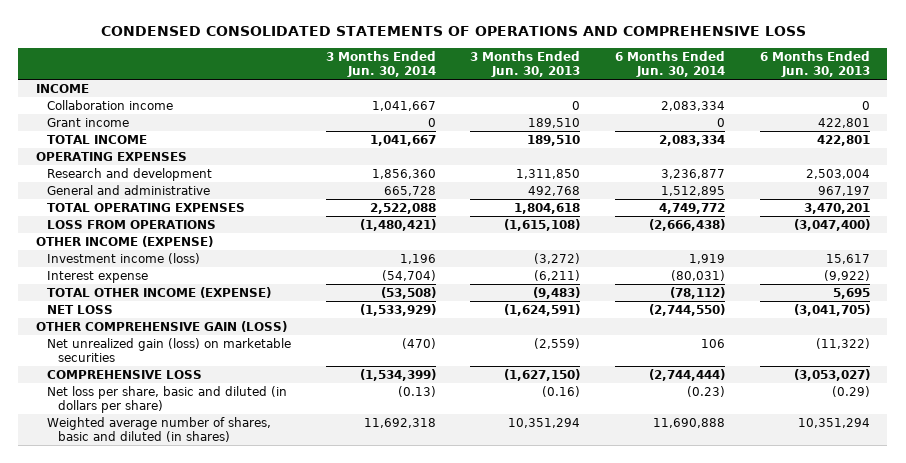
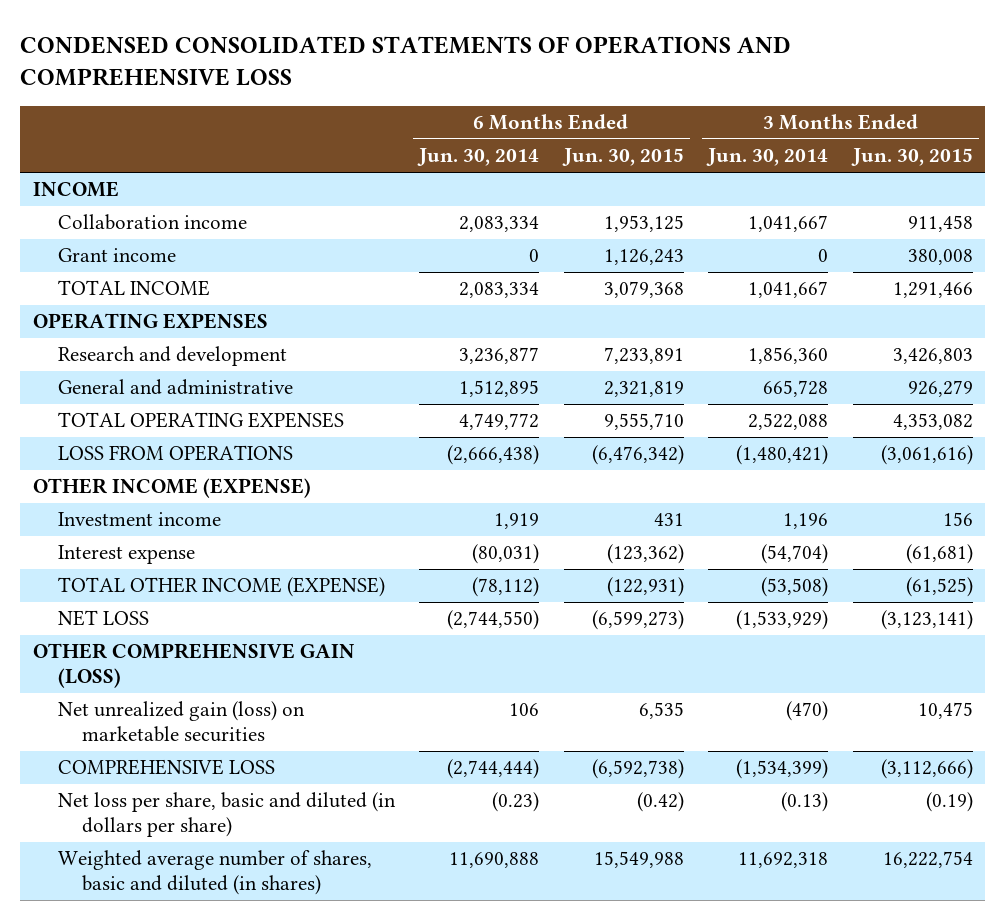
[470,51,581,77] 3 Months Ended Jun. 30, 2013 -> none
[760,51,871,77] 6 Months Ended Jun. 30, 2013 -> none
none -> [561,148,684,167] Jun. 30, 2015
none -> [851,148,974,167] Jun. 30, 2015
[46,252,200,264] Investment income (loss) -> [57,512,221,527] Investment income

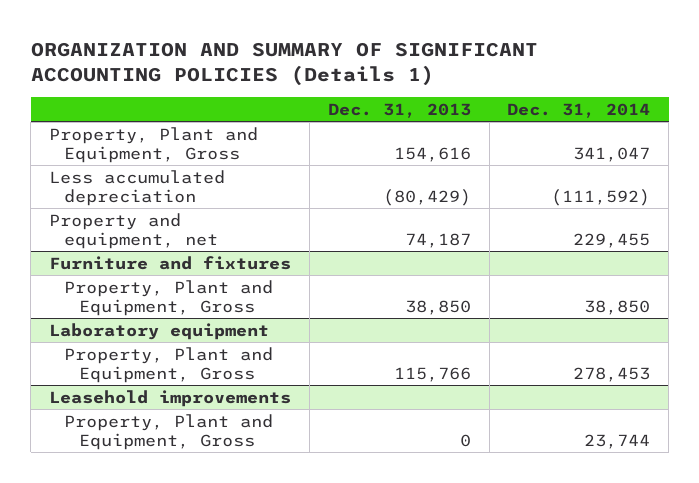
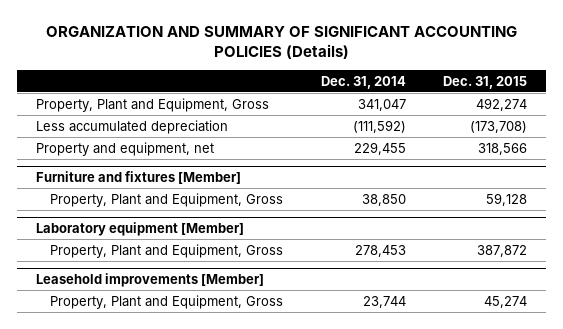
[30,41,538,86] ORGANIZATION AND SUMMARY OF SIGNIFICANT ACCOUNTING POLICIES (Details 1) -> [45,26,517,60] ORGANIZATION AND SUMMARY OF SIGNIFICANT ACCOUNTING POLICIES (Details)
[327,102,471,118] Dec. 31, 2013 -> none
none -> [443,75,528,89] Dec. 31, 2015
[49,255,292,270] Furniture and fixtures -> [35,171,241,185] Furniture and fixtures [Member]
[49,322,270,340] Laboratory equipment -> [35,222,244,237] Laboratory equipment [Member]
[49,389,292,407] Leasehold improvements -> [35,273,264,288] Leasehold improvements [Member]

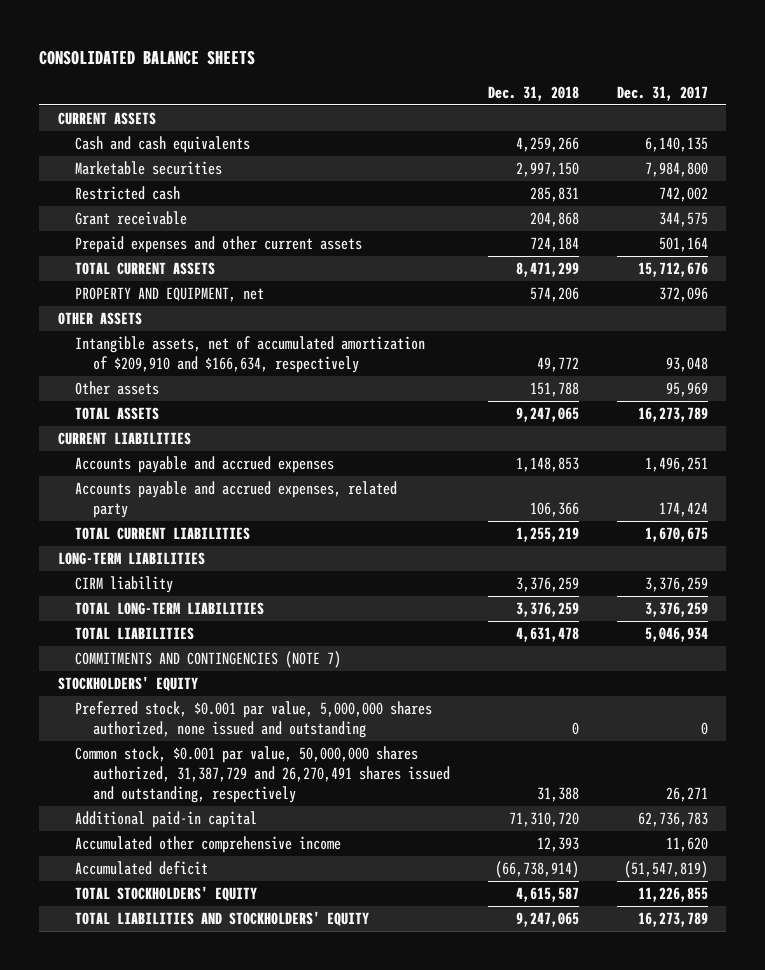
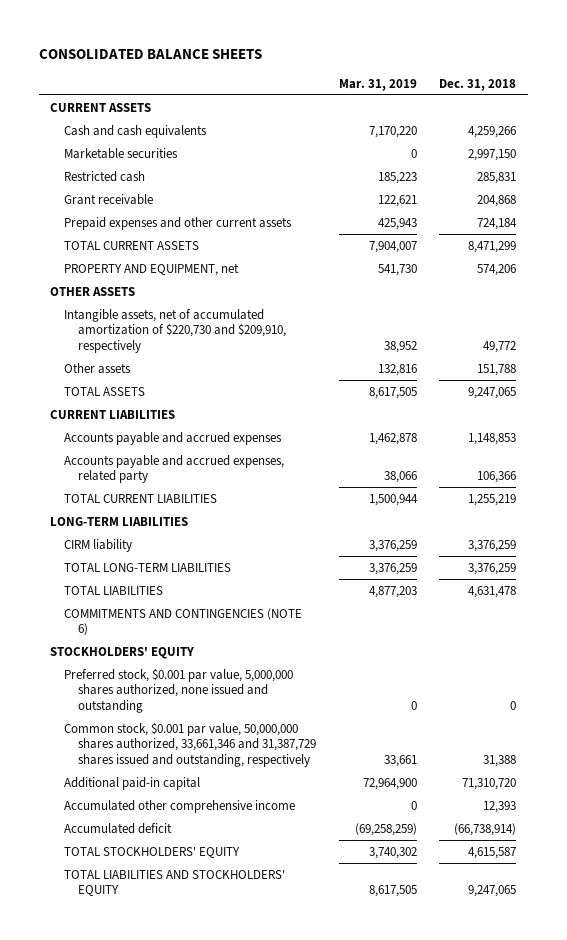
[616,85,708,101] Dec. 31, 2017 -> none
none -> [338,78,417,91] Mar. 31, 2019
[75,336,426,374] Intangible assets, net of accumulated amortization of $209,910 and $166,634, respectively -> [64,308,286,353] Intangible assets, net of accumulated amortization of $220,730 and $209,910, respectively
[75,651,342,669] COMMITMENTS AND CONTINGENCIES (NOTE 7) -> [64,607,303,636] COMMITMENTS AND CONTINGENCIES (NOTE 6)
[75,746,451,804] Common stock, $0.001 par value, 50,000,000 shares authorized, 31,387,729 and 26,270,491 shares issued and outstanding, respectively -> [64,721,316,767] Common stock, $0.001 par value, 50,000,000 shares authorized, 33,661,346 and 31,387,729 shares issued and outstanding, respectively

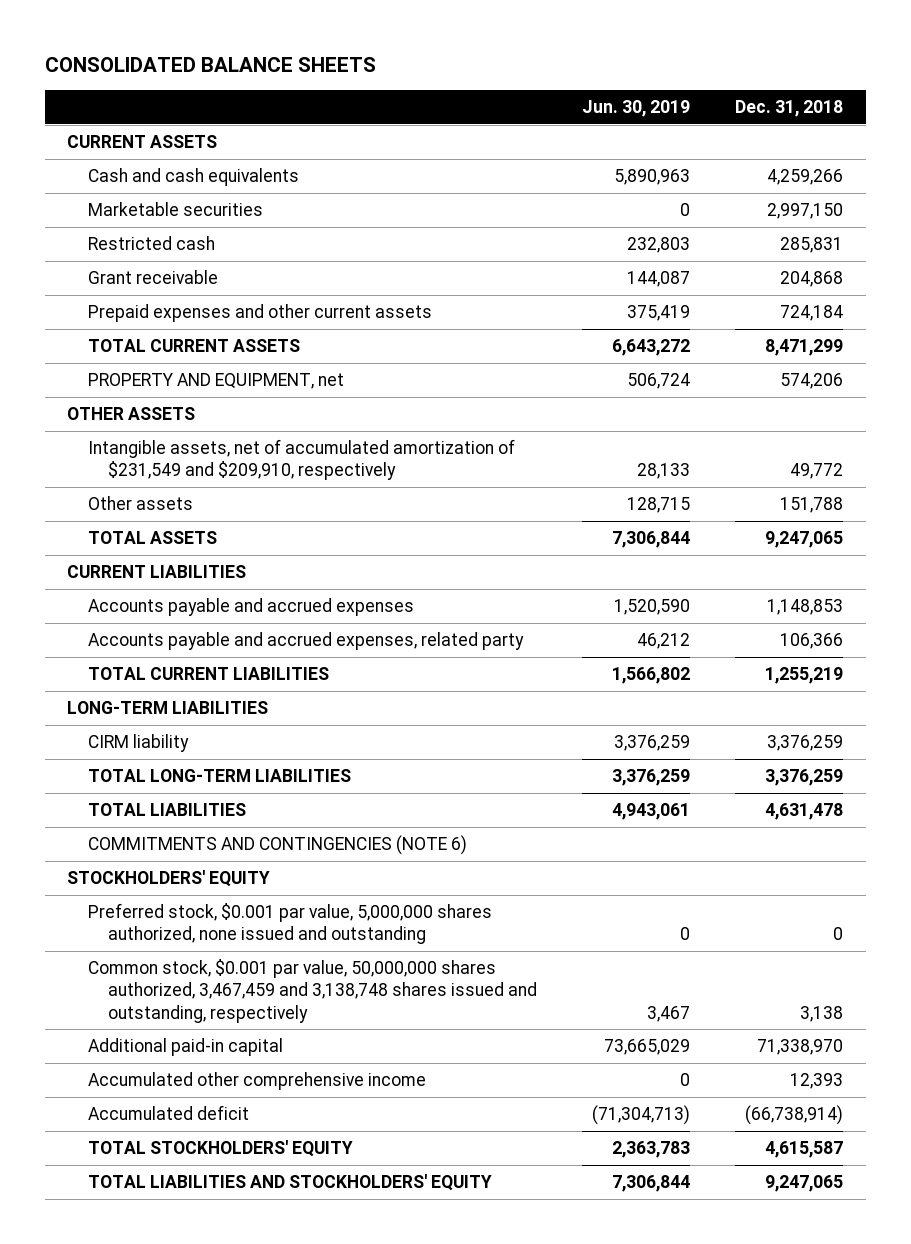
[338,78,417,91] Mar. 31, 2019 -> none
none -> [582,100,691,118] Jun. 30, 2019
[64,308,286,353] Intangible assets, net of accumulated amortization of $220,730 and $209,910, respectively -> [87,439,515,481] Intangible assets, net of accumulated amortization of $231,549 and $209,910, respectively
[64,721,316,767] Common stock, $0.001 par value, 50,000,000 shares authorized, 33,661,346 and 31,387,729 shares issued and outstanding, respectively -> [87,959,537,1023] Common stock, $0.001 par value, 50,000,000 shares authorized, 3,467,459 and 3,138,748 shares issued and outstanding, respectively
[483,754,517,767] 31,388 -> [800,1005,844,1022] 3,138
[462,777,517,790] 71,310,720 -> [757,1039,844,1056] 71,338,970

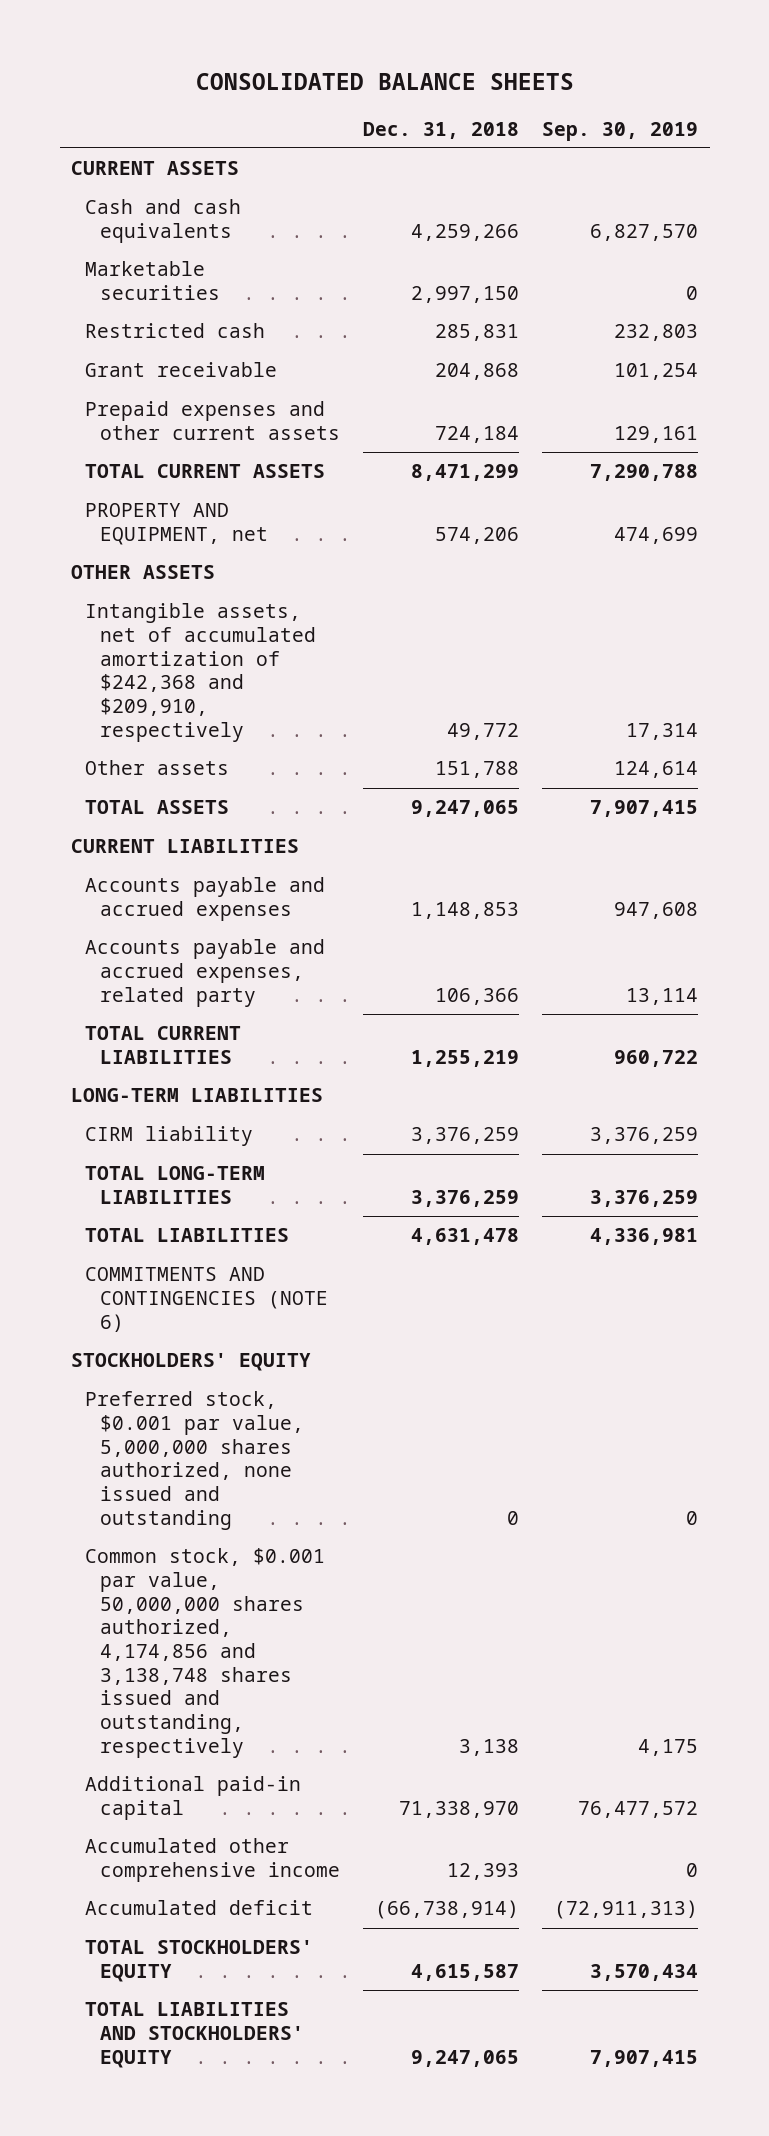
[582,100,691,118] Jun. 30, 2019 -> none
none -> [542,121,699,141] Sep. 30, 2019
[87,439,515,481] Intangible assets, net of accumulated amortization of $231,549 and $209,910, respectively -> [85,603,316,742] Intangible assets, net of accumulated amortization of $242,368 and $209,910, respectively
[87,959,537,1023] Common stock, $0.001 par value, 50,000,000 shares authorized, 3,467,459 and 3,138,748 shares issued and outstanding, respectively -> [85,1548,326,1758] Common stock, $0.001 par value, 50,000,000 shares authorized, 4,174,856 and 3,138,748 shares issued and outstanding, respectively

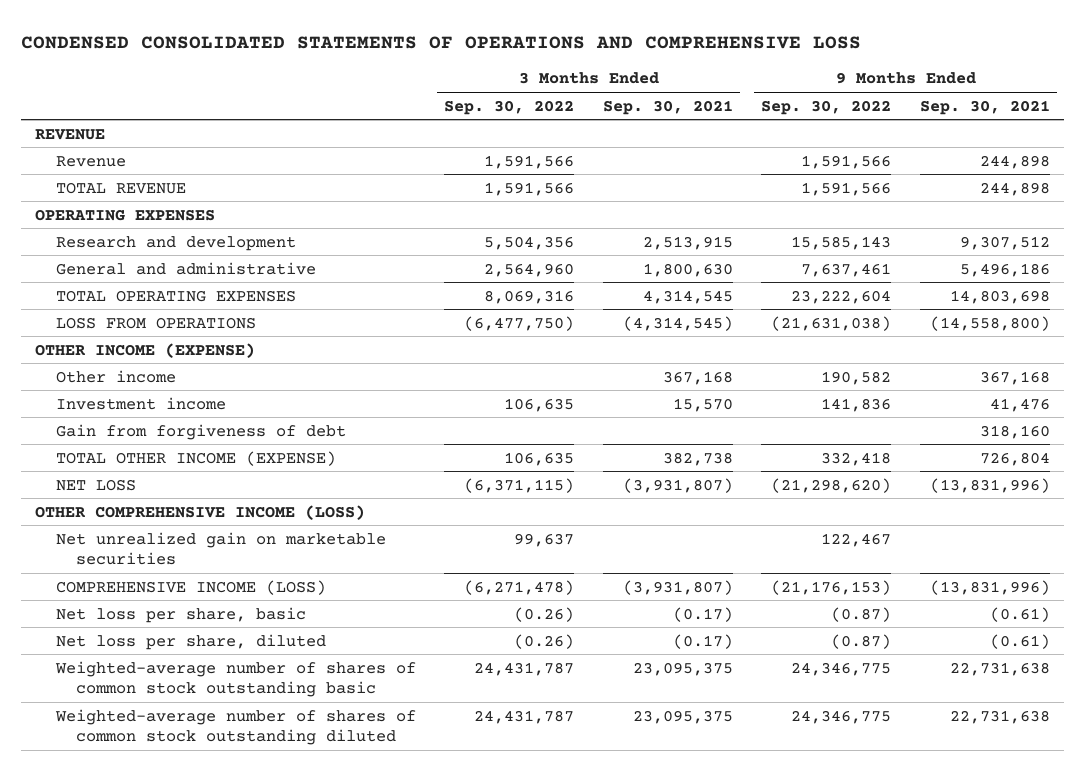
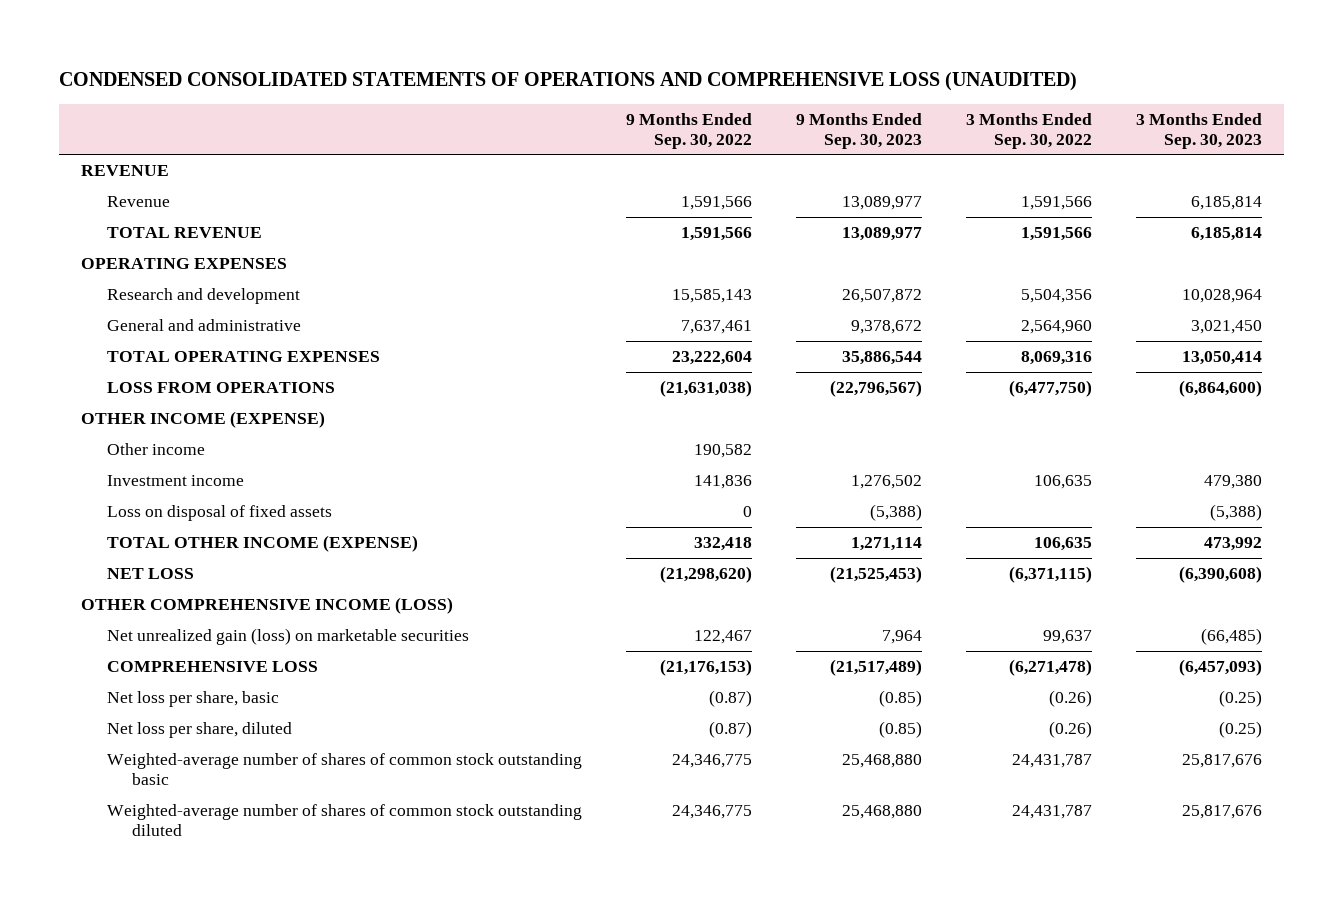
[21,35,862,49] CONDENSED CONSOLIDATED STATEMENTS OF OPERATIONS AND COMPREHENSIVE LOSS -> [59,72,1078,92] CONDENSED CONSOLIDATED STATEMENTS OF OPERATIONS AND COMPREHENSIVE LOSS (UNAUDITED)
[602,99,733,115] Sep. 30, 2021 -> none
[919,99,1050,115] Sep. 30, 2021 -> none
none -> [795,112,922,149] 9 Months Ended Sep. 30, 2023
none -> [1135,112,1262,149] 3 Months Ended Sep. 30, 2023
[55,423,346,440] Gain from forgiveness of debt -> none
none -> [106,505,332,522] Loss on disposal of fixed assets
[55,531,386,566] Net unrealized gain on marketable securities -> [106,628,469,646] Net unrealized gain (loss) on marketable securities
[55,579,326,595] COMPREHENSIVE INCOME (LOSS) -> [106,661,318,673] COMPREHENSIVE LOSS

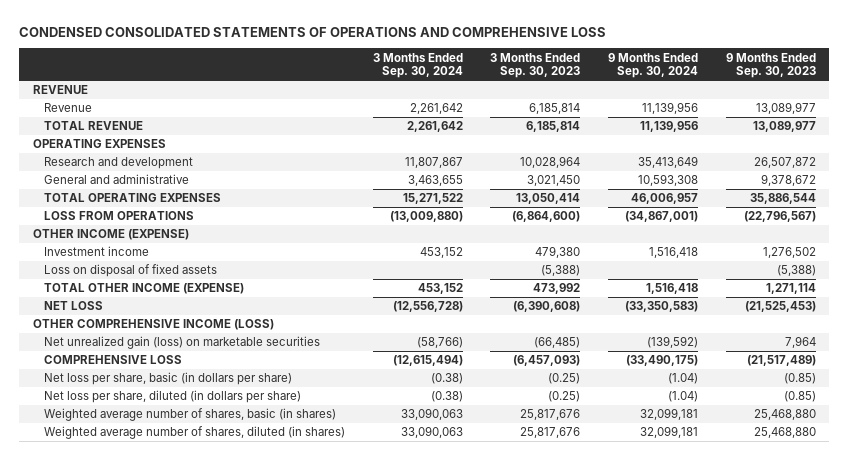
[59,72,1078,92] CONDENSED CONSOLIDATED STATEMENTS OF OPERATIONS AND COMPREHENSIVE LOSS (UNAUDITED) -> [19,27,607,38] CONDENSED CONSOLIDATED STATEMENTS OF OPERATIONS AND COMPREHENSIVE LOSS
[625,112,752,149] 9 Months Ended Sep. 30, 2022 -> none
[965,112,1092,149] 3 Months Ended Sep. 30, 2022 -> none
none -> [372,52,463,79] 3 Months Ended Sep. 30, 2024
none -> [607,52,698,79] 9 Months Ended Sep. 30, 2024
[106,443,205,456] Other income -> none
[106,691,279,708] Net loss per share, basic -> [44,372,293,386] Net loss per share, basic (in dollars per share)
[106,722,292,739] Net loss per share, diluted -> [44,390,302,404] Net loss per share, diluted (in dollars per share)
[106,753,582,786] Weighted-average number of shares of common stock outstanding basic -> [44,408,337,422] Weighted average number of shares, basic (in shares)
[106,804,582,837] Weighted-average number of shares of common stock outstanding diluted -> [44,426,346,440] Weighted average number of shares, diluted (in shares)

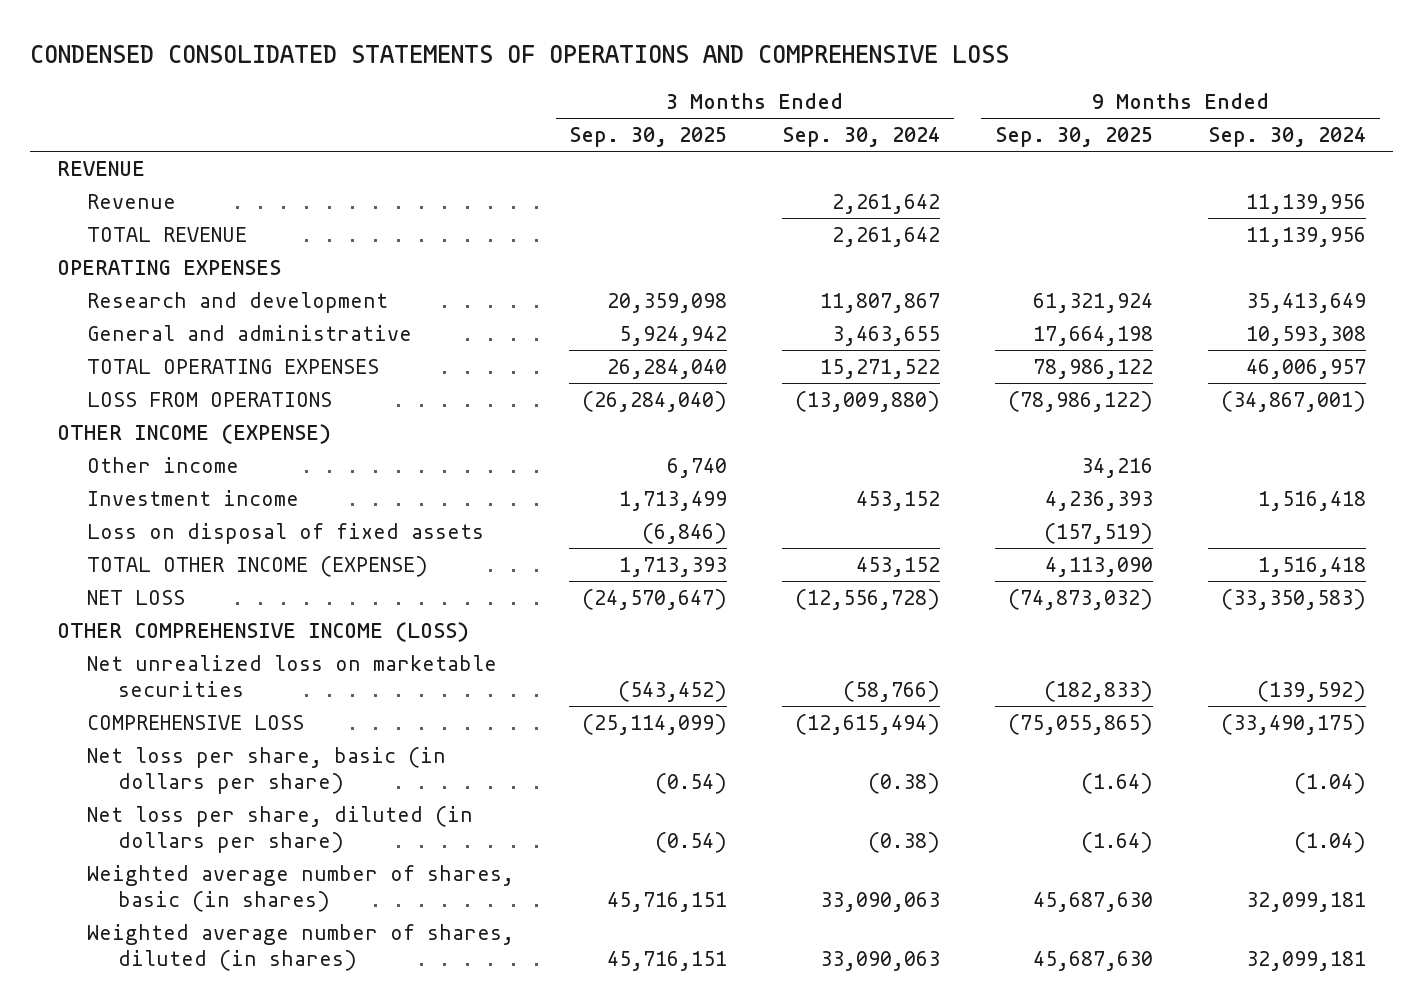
[490,52,581,79] 3 Months Ended Sep. 30, 2023 -> none
[725,52,816,79] 9 Months Ended Sep. 30, 2023 -> none
none -> [569,127,728,148] Sep. 30, 2025
none -> [995,127,1154,148] Sep. 30, 2025
none -> [87,457,240,474] Other income
[44,336,321,350] Net unrealized gain (loss) on marketable securities -> [87,655,498,698] Net unrealized loss on marketable securities

